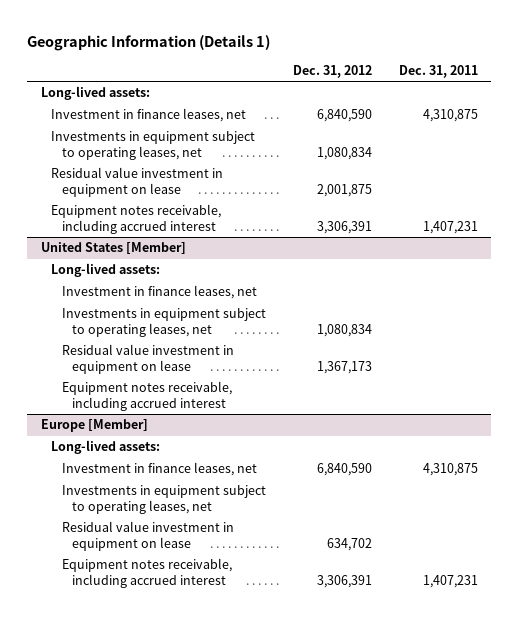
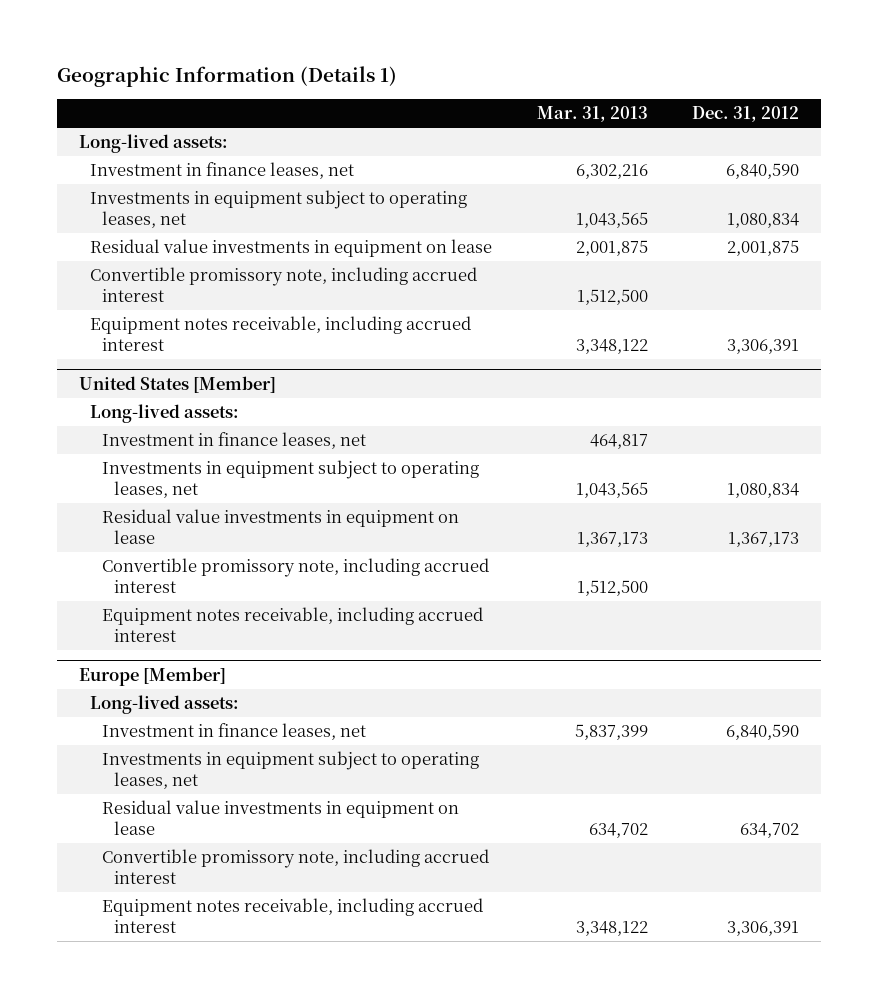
[398,65,478,79] Dec. 31, 2011 -> none
none -> [536,106,648,123] Mar. 31, 2013
[51,167,224,198] Residual value investment in equipment on lease -> [90,239,493,258] Residual value investments in equipment on lease
none -> [90,267,478,303] Convertible promissory note, including accrued interest
[61,344,234,375] Residual value investment in equipment on lease -> [102,509,460,545] Residual value investments in equipment on lease
none -> [102,558,490,594] Convertible promissory note, including accrued interest
[61,521,234,552] Residual value investment in equipment on lease -> [102,800,460,836] Residual value investments in equipment on lease
none -> [102,849,490,885] Convertible promissory note, including accrued interest

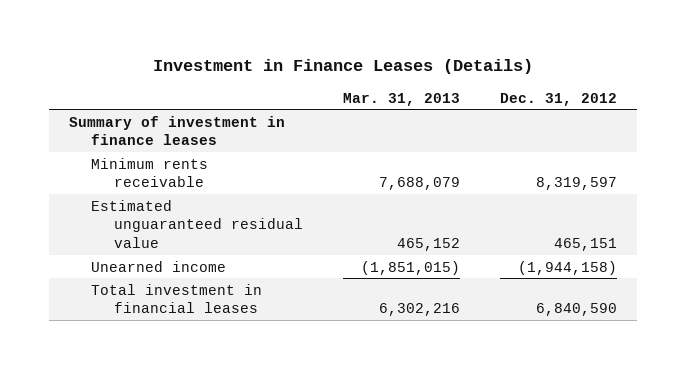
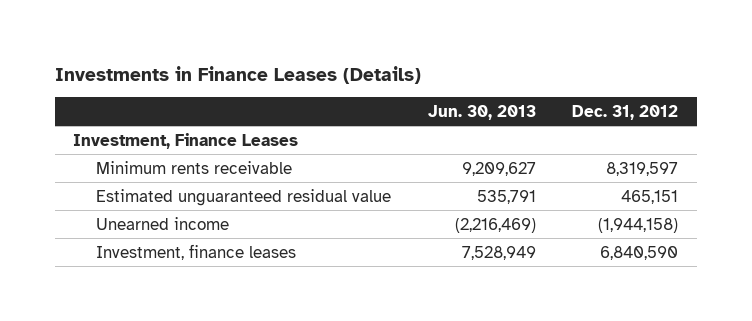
[152,59,533,75] Investment in Finance Leases (Details) -> [55,65,422,84] Investments in Finance Leases (Details)
[343,92,461,106] Mar. 31, 2013 -> none
none -> [427,105,536,121] Jun. 30, 2013
[68,115,285,146] Summary of investment in finance leases -> [73,132,299,149] Investment, Finance Leases
[91,283,263,314] Total investment in financial leases -> [96,243,297,260] Investment, finance leases

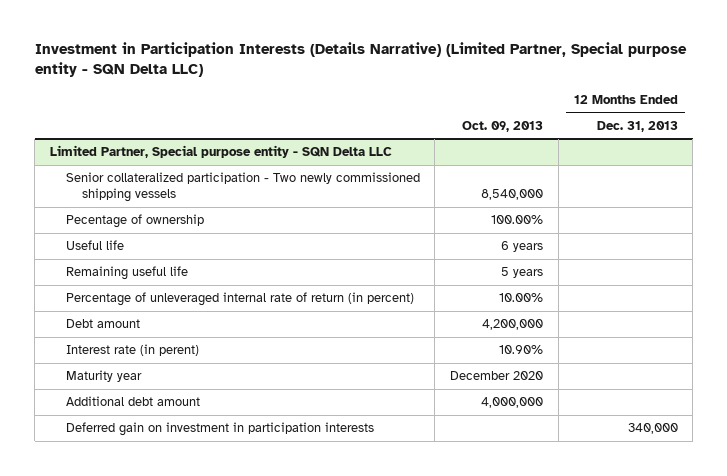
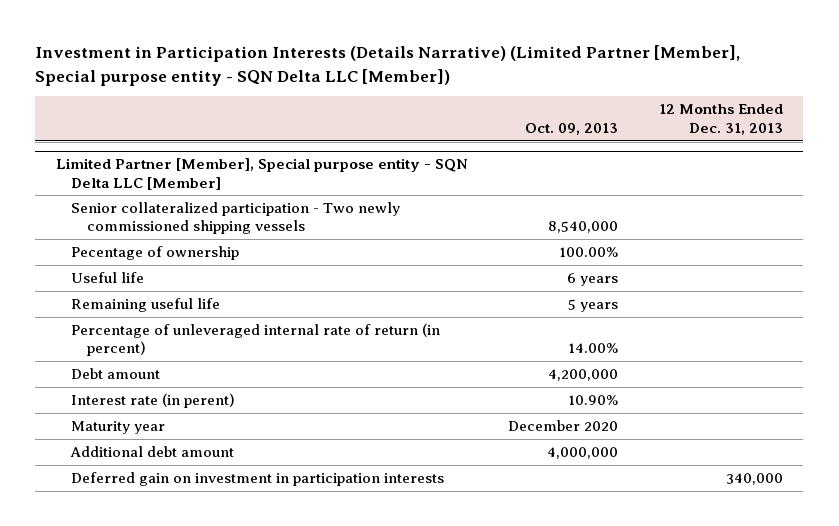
[34,42,687,78] Investment in Participation Interests (Details Narrative) (Limited Partner, Special purpose entity - SQN Delta LLC) -> [35,45,741,86] Investment in Participation Interests (Details Narrative) (Limited Partner [Member], Special purpose entity - SQN Delta LLC [Member])
[49,145,392,159] Limited Partner, Special purpose entity - SQN Delta LLC -> [55,158,468,190] Limited Partner [Member], Special purpose entity - SQN Delta LLC [Member]
[499,293,544,303] 10.00% -> [568,343,619,354] 14.00%

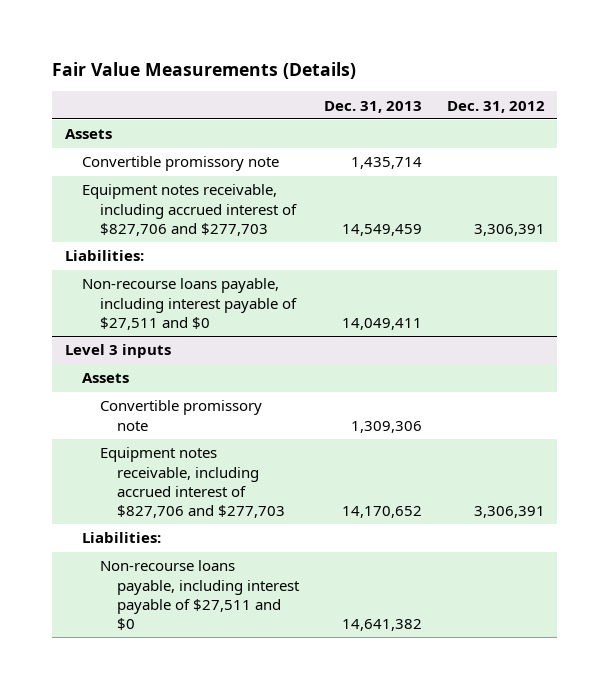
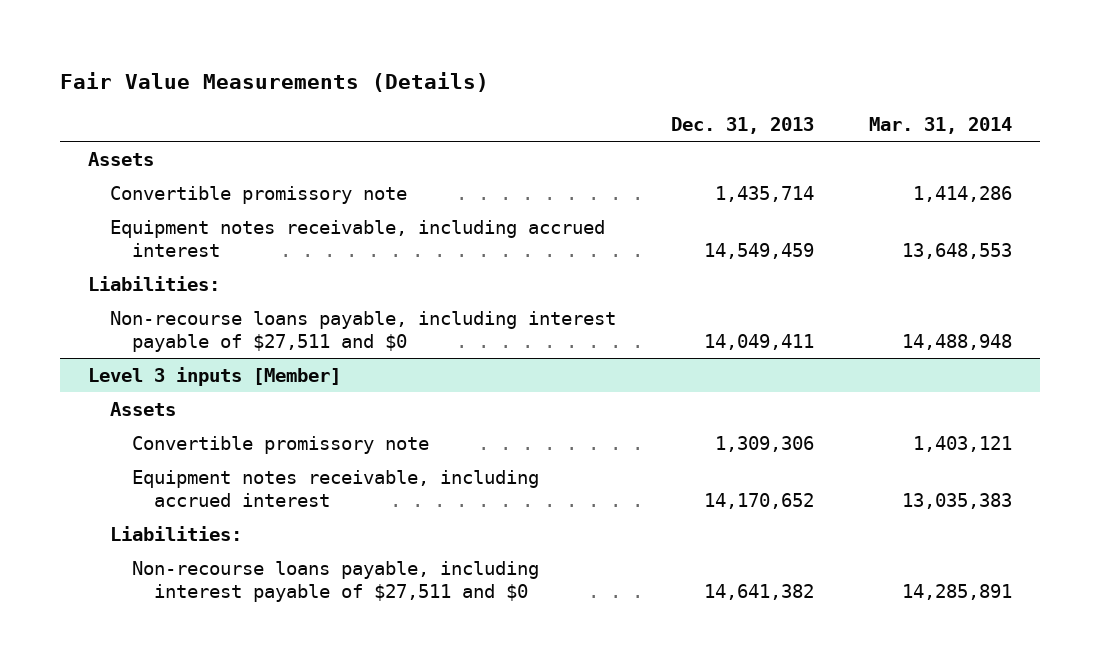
[446,100,545,113] Dec. 31, 2012 -> none
none -> [869,116,1013,134] Mar. 31, 2014
[82,184,297,236] Equipment notes receivable, including accrued interest of $827,706 and $277,703 -> [109,219,605,257] Equipment notes receivable, including accrued interest
[64,344,171,359] Level 3 inputs -> [87,366,341,386] Level 3 inputs [Member]
[99,447,286,518] Equipment notes receivable, including accrued interest of $827,706 and $277,703 -> [132,469,540,507] Equipment notes receivable, including accrued interest

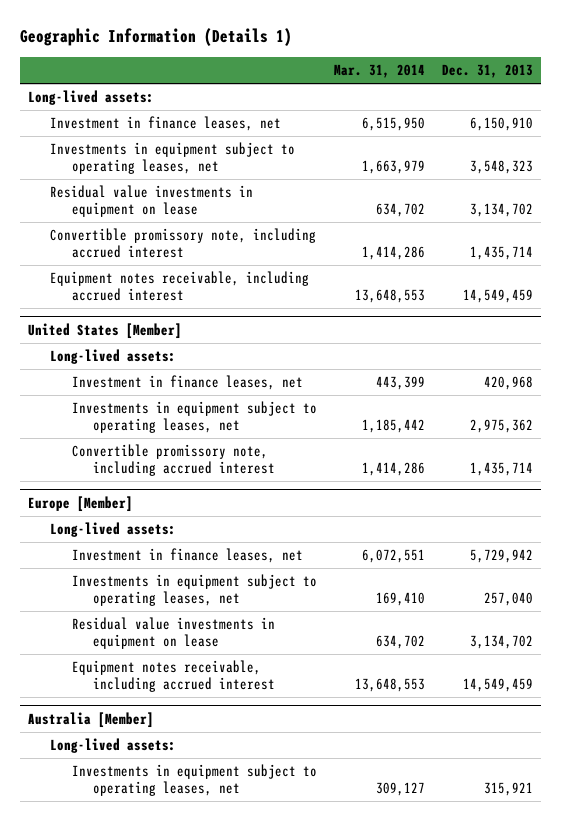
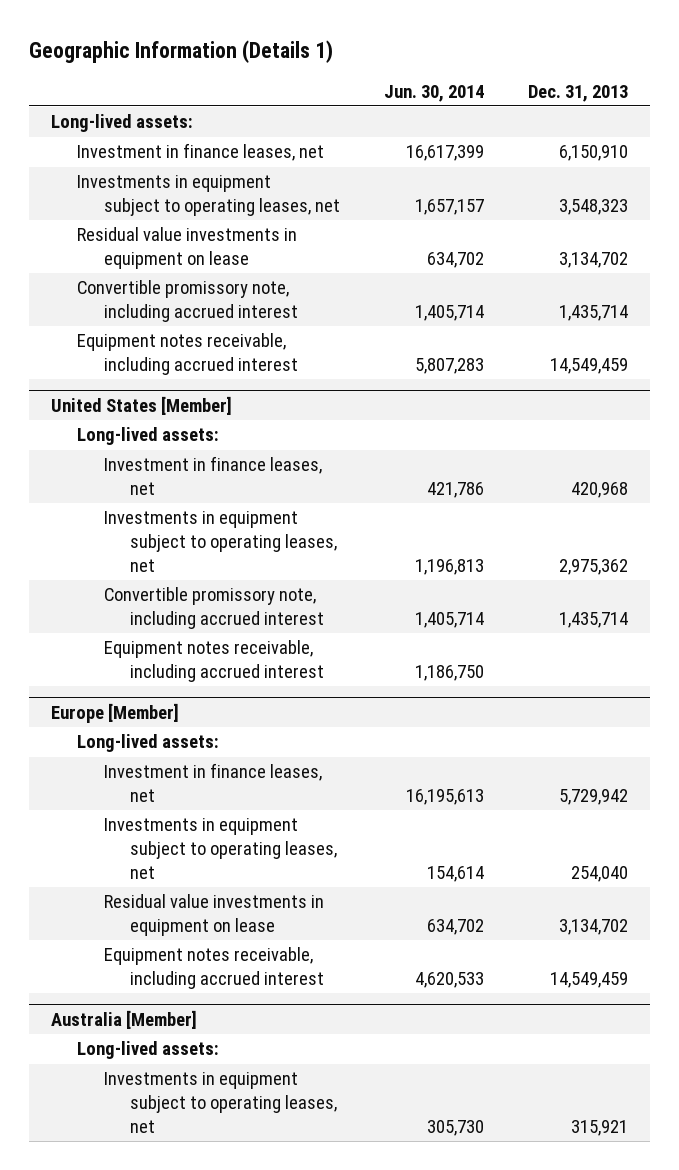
[333,64,425,79] Mar. 31, 2014 -> none
none -> [383,84,484,102] Jun. 30, 2014
none -> [103,640,324,683] Equipment notes receivable, including accrued interest
[483,592,533,607] 257,040 -> [571,866,629,883] 254,040

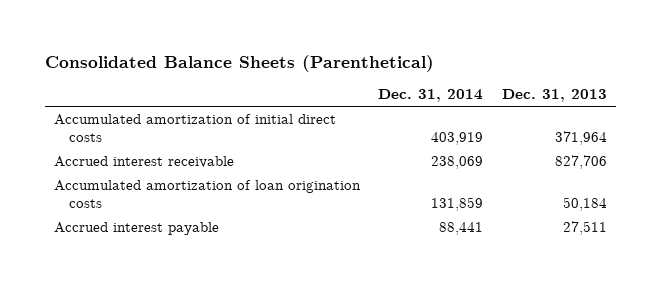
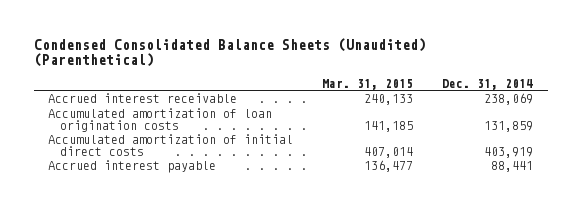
[44,54,434,72] Consolidated Balance Sheets (Parenthetical) -> [33,37,426,68] Condensed Consolidated Balance Sheets (Unaudited) (Parenthetical)
[501,89,607,103] Dec. 31, 2013 -> none
none -> [322,78,414,90] Mar. 31, 2015
[53,113,336,142] Accumulated amortization of initial direct costs -> [48,133,294,156] Accumulated amortization of initial direct costs

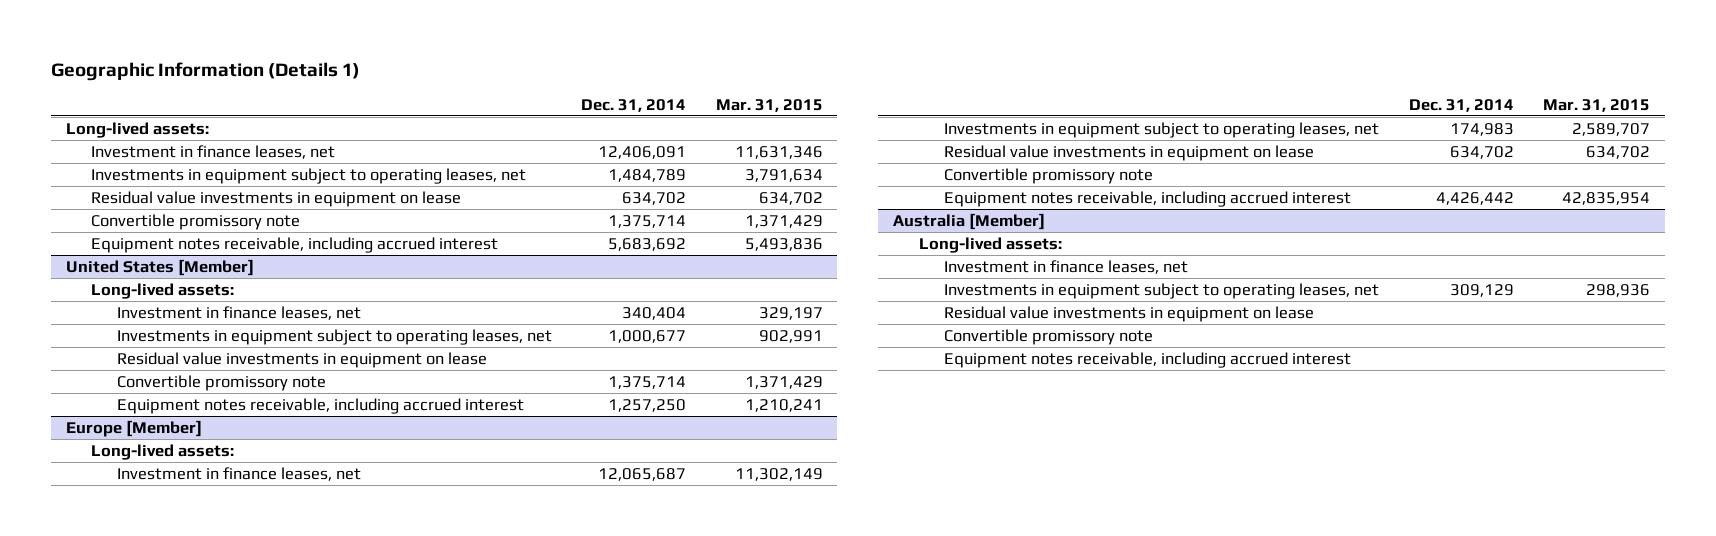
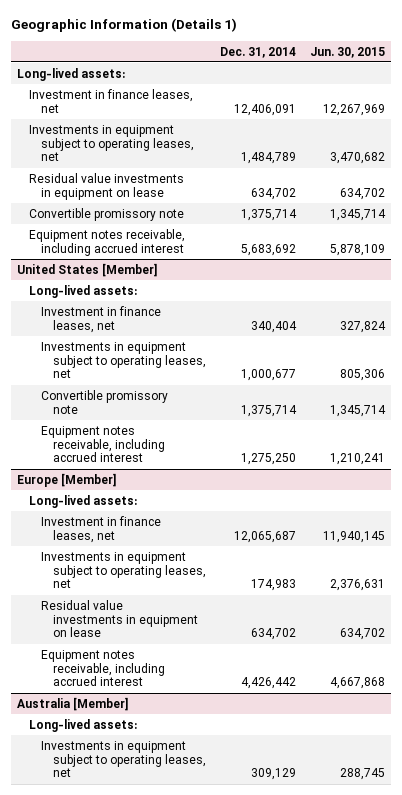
[715,98,823,112] Mar. 31, 2015 -> none
none -> [309,46,385,58] Jun. 30, 2015
[116,351,487,368] Residual value investments in equipment on lease -> none
[608,398,687,412] 1,257,250 -> [240,453,296,466] 1,275,250
[944,167,1154,184] Convertible promissory note -> none
[944,259,1189,274] Investment in finance leases, net -> none
[944,305,1315,322] Residual value investments in equipment on lease -> none
[944,328,1154,345] Convertible promissory note -> none
[944,351,1352,368] Equipment notes receivable, including accrued interest -> none

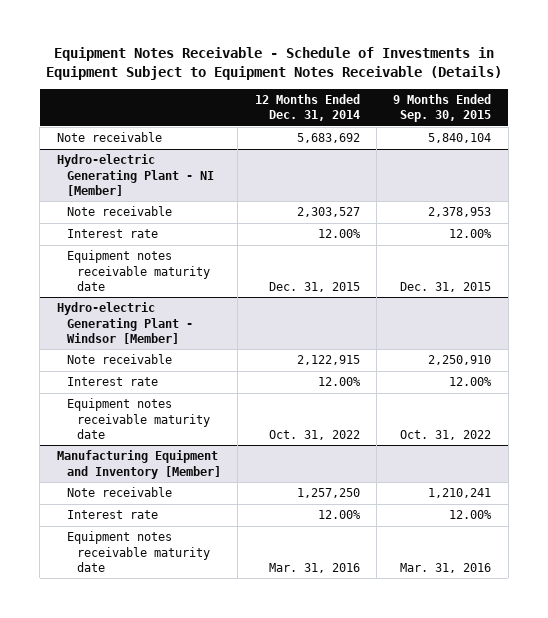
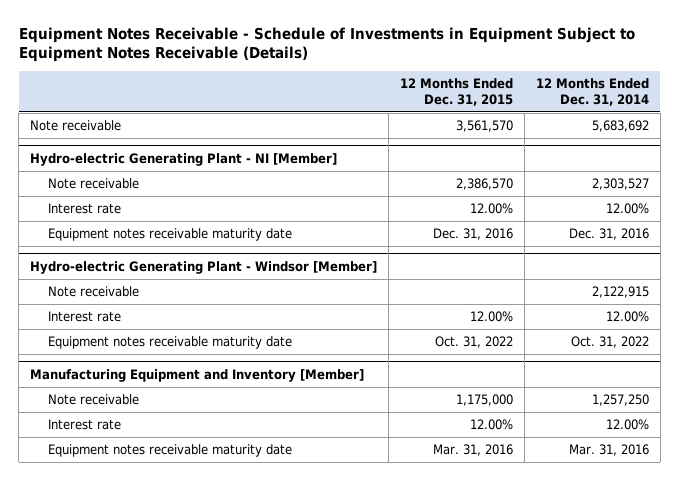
[393,94,492,123] 9 Months Ended Sep. 30, 2015 -> none
none -> [399,78,513,106] 12 Months Ended Dec. 31, 2015
[268,281,360,292] Dec. 31, 2015 -> [568,227,649,240] Dec. 31, 2016

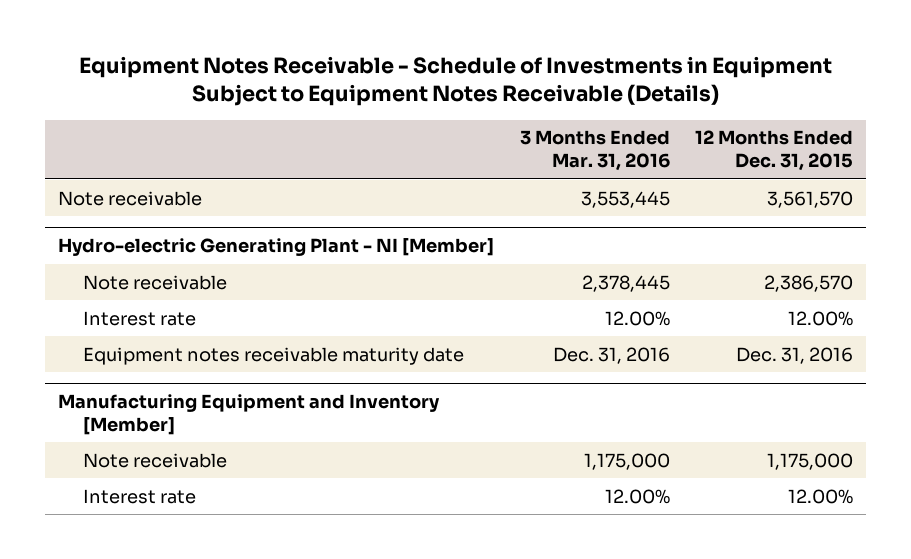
[535,78,649,106] 12 Months Ended Dec. 31, 2014 -> none
none -> [519,130,670,172] 3 Months Ended Mar. 31, 2016
[30,260,378,274] Hydro-electric Generating Plant - Windsor [Member] -> none
[48,285,140,297] Note receivable -> none
[48,310,122,322] Interest rate -> none
[48,335,293,349] Equipment notes receivable maturity date -> none
[48,443,293,457] Equipment notes receivable maturity date -> none

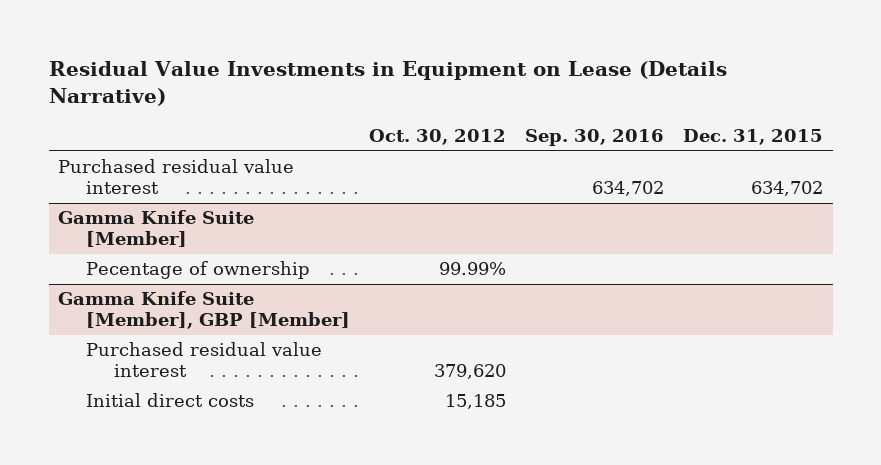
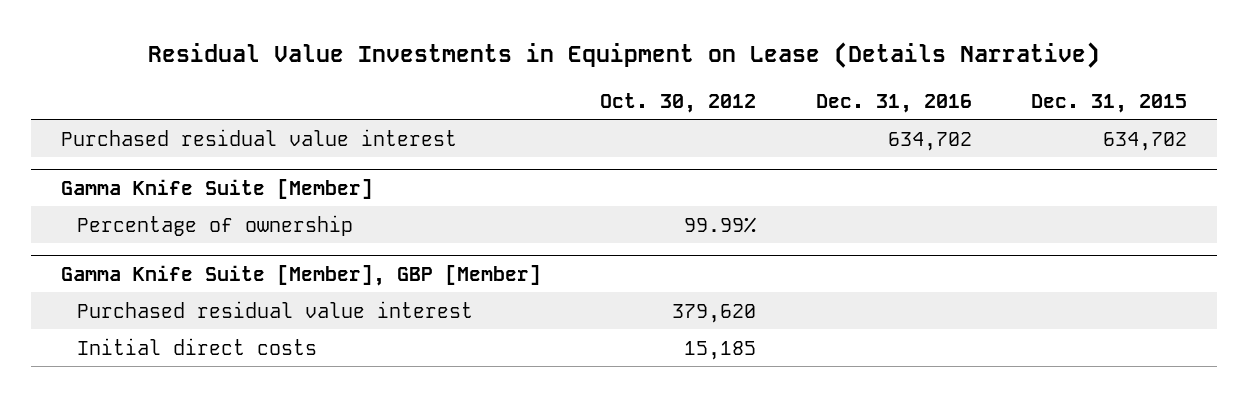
[525,128,665,146] Sep. 30, 2016 -> none
none -> [815,93,972,113] Dec. 31, 2016
[85,261,310,280] Pecentage of ownership -> [76,214,353,236] Percentage of ownership

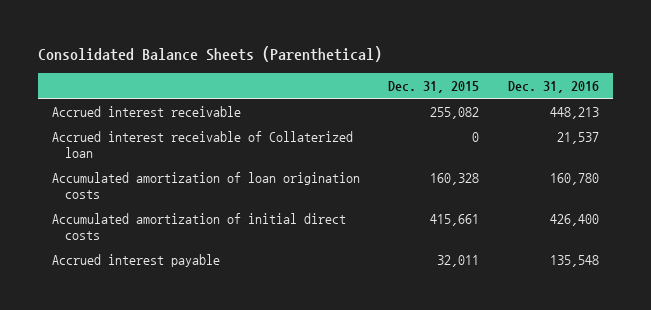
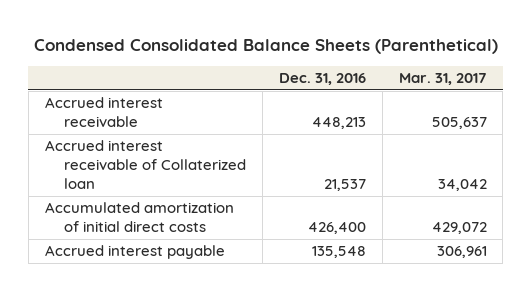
[37,46,382,63] Consolidated Balance Sheets (Parenthetical) -> [33,39,498,55] Condensed Consolidated Balance Sheets (Parenthetical)
[388,81,480,94] Dec. 31, 2015 -> none
none -> [398,73,487,86] Mar. 31, 2017
[51,172,360,200] Accumulated amortization of loan origination costs -> none

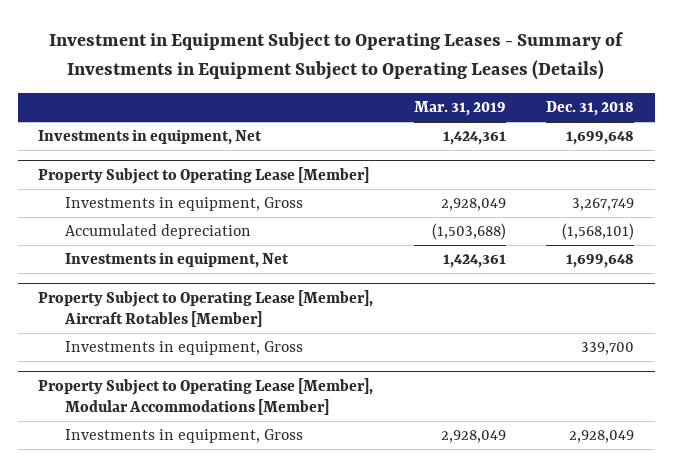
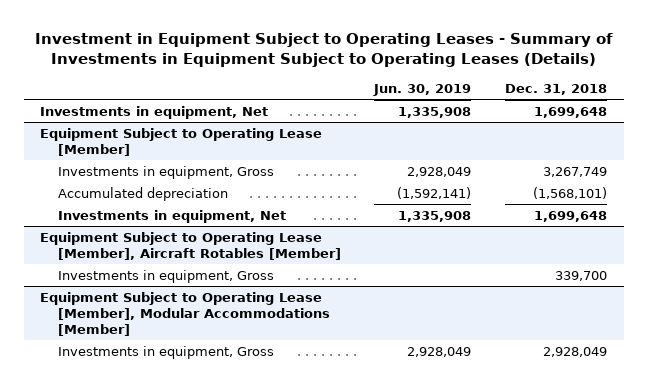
[413,101,506,117] Mar. 31, 2019 -> none
none -> [373,84,472,97] Jun. 30, 2019
[38,166,370,184] Property Subject to Operating Lease [Member] -> [40,127,323,156] Equipment Subject to Operating Lease [Member]
[38,289,374,327] Property Subject to Operating Lease [Member], Aircraft Rotables [Member] -> [40,231,341,260] Equipment Subject to Operating Lease [Member], Aircraft Rotables [Member]
[38,377,374,415] Property Subject to Operating Lease [Member], Modular Accommodations [Member] -> [40,291,330,336] Equipment Subject to Operating Lease [Member], Modular Accommodations [Member]

